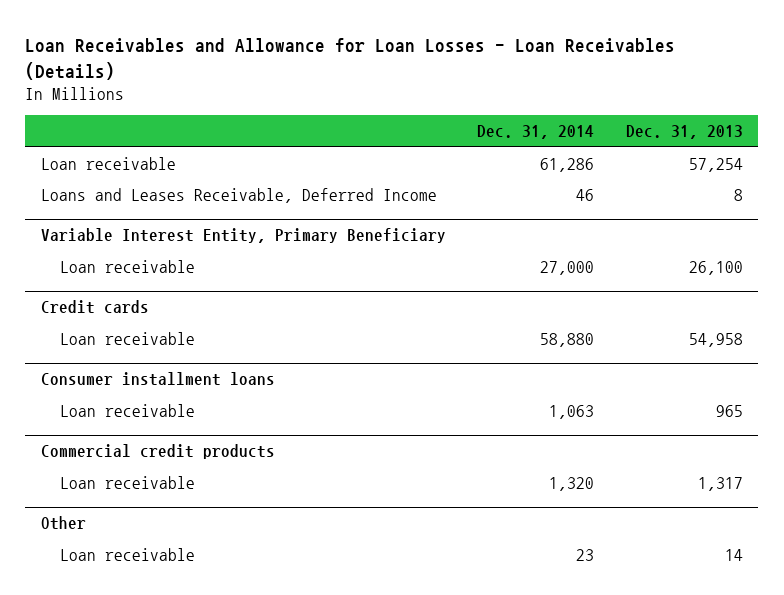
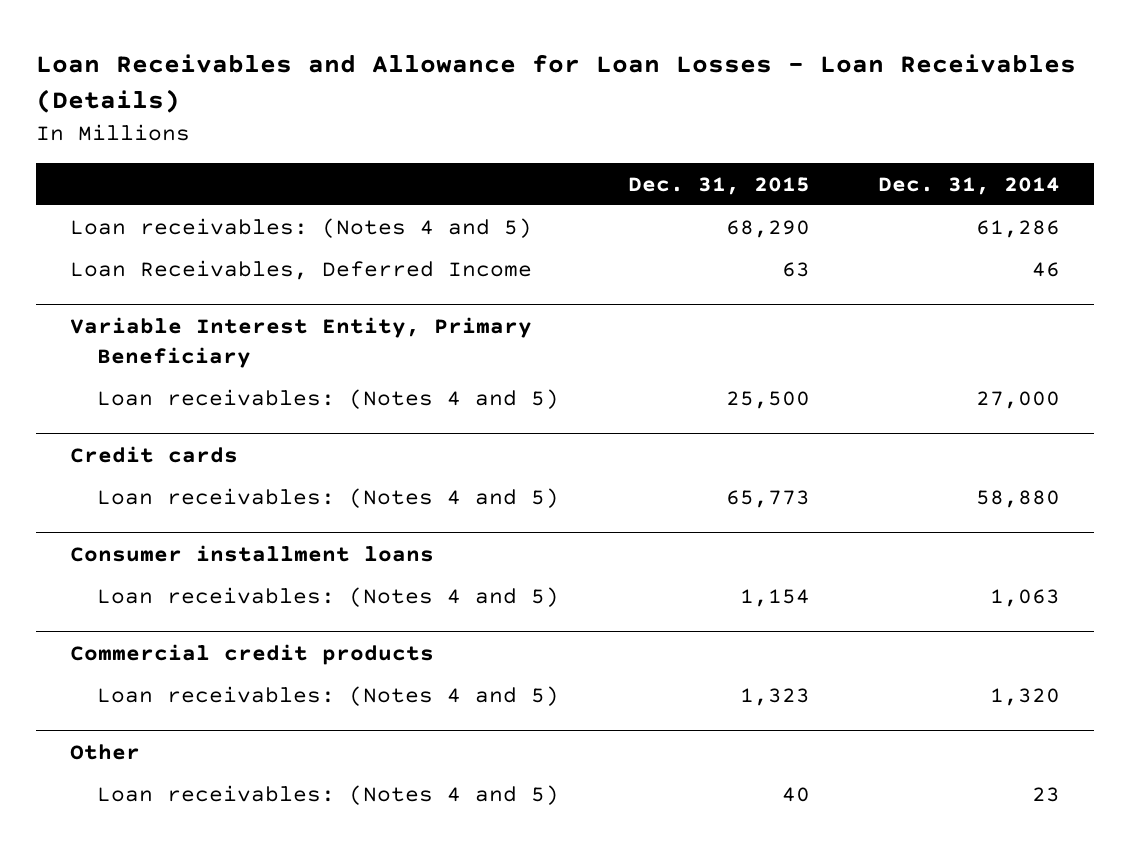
[625,125,743,140] Dec. 31, 2013 -> none
none -> [627,176,810,195] Dec. 31, 2015
[41,156,177,170] Loan receivable -> [70,217,533,238] Loan receivables: (Notes 4 and 5)
[41,187,438,203] Loans and Leases Receivable, Deferred Income -> [70,259,533,280] Loan Receivables, Deferred Income
[59,259,195,273] Loan receivable -> [97,388,560,409] Loan receivables: (Notes 4 and 5)
[59,331,195,345] Loan receivable -> [97,487,560,508] Loan receivables: (Notes 4 and 5)
[59,403,195,417] Loan receivable -> [97,586,560,607] Loan receivables: (Notes 4 and 5)
[59,475,195,489] Loan receivable -> [97,685,560,706] Loan receivables: (Notes 4 and 5)
[59,547,195,561] Loan receivable -> [97,784,560,805] Loan receivables: (Notes 4 and 5)

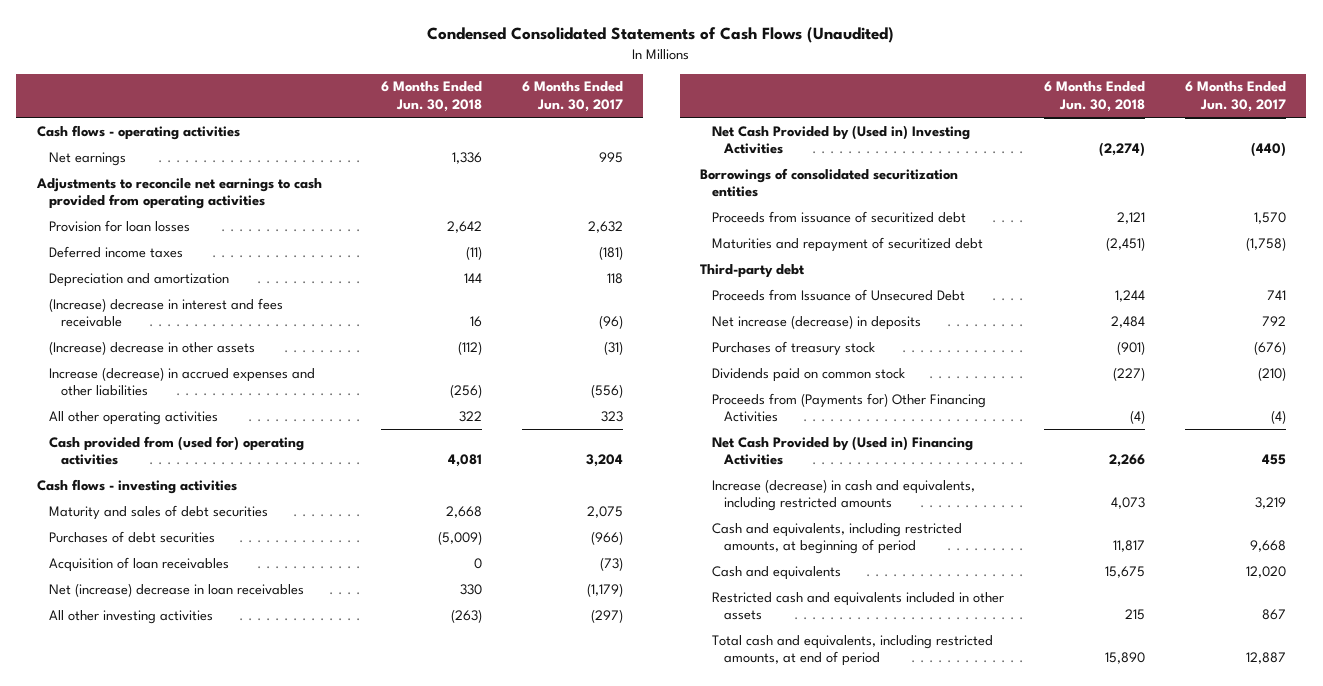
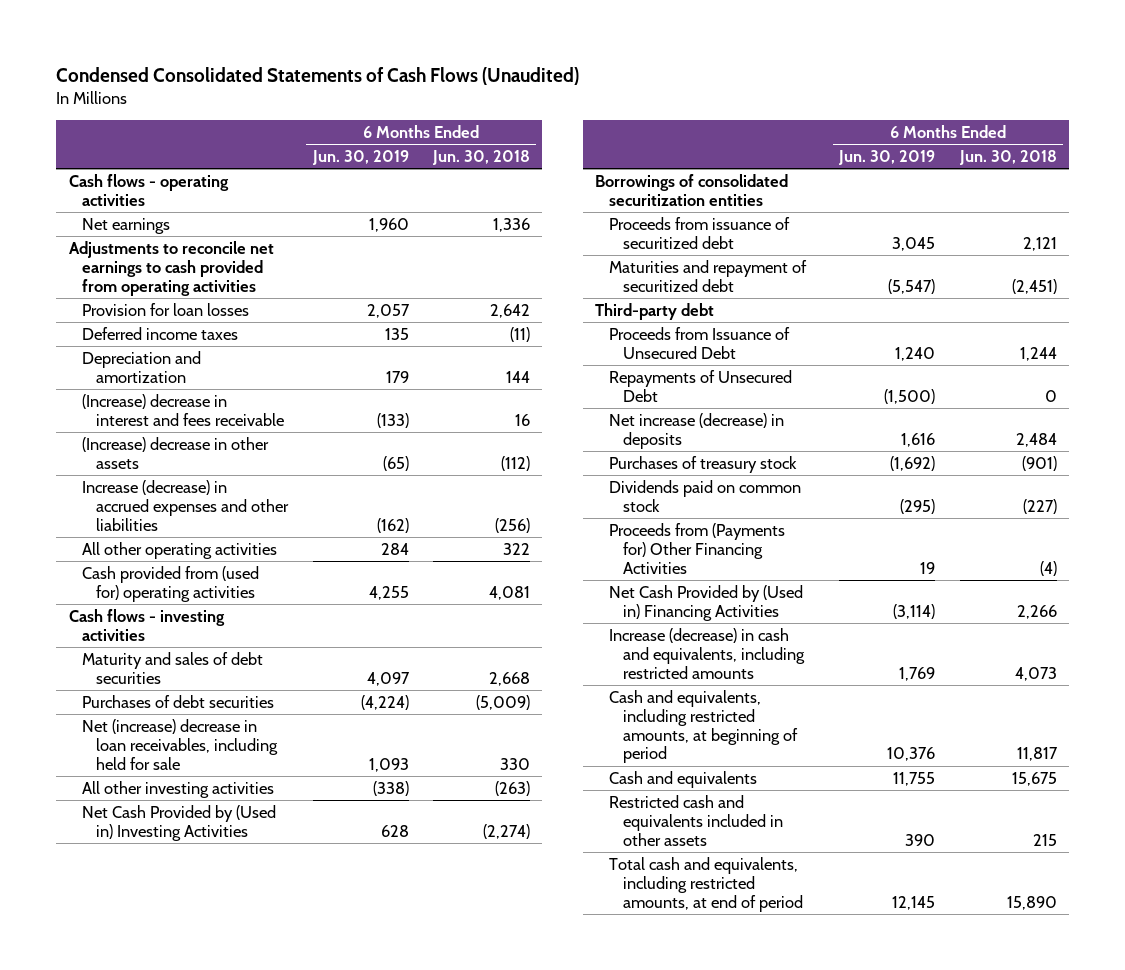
[521,81,623,113] 6 Months Ended Jun. 30, 2017 -> none
none -> [311,149,409,165] Jun. 30, 2019
[48,556,229,572] Acquisition of loan receivables -> none
[48,582,304,597] Net (increase) decrease in loan receivables -> [82,718,279,770] Net (increase) decrease in loan receivables, including held for sale
none -> [609,369,793,402] Repayments of Unsecured Debt

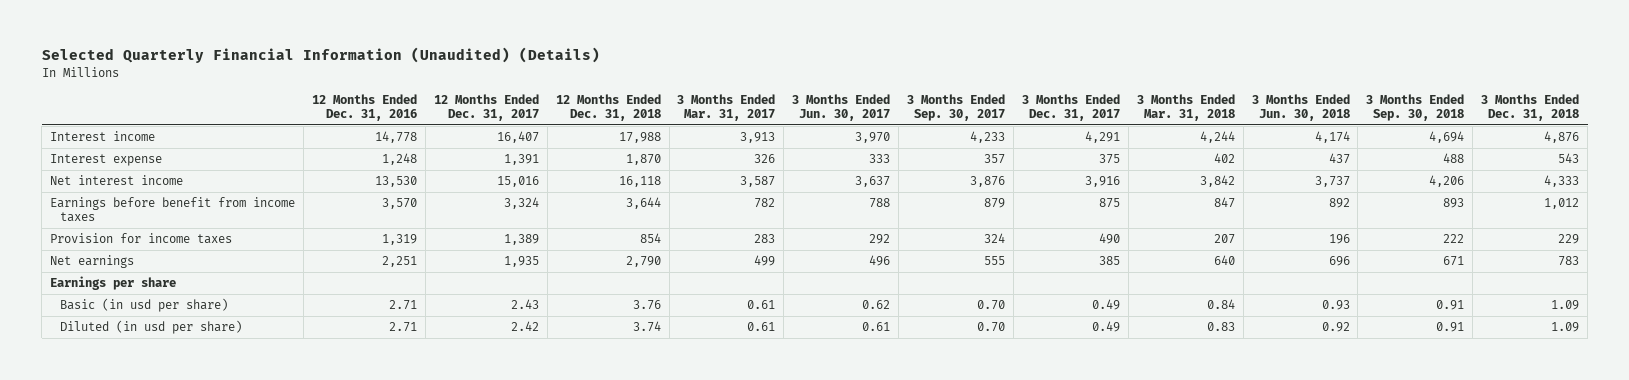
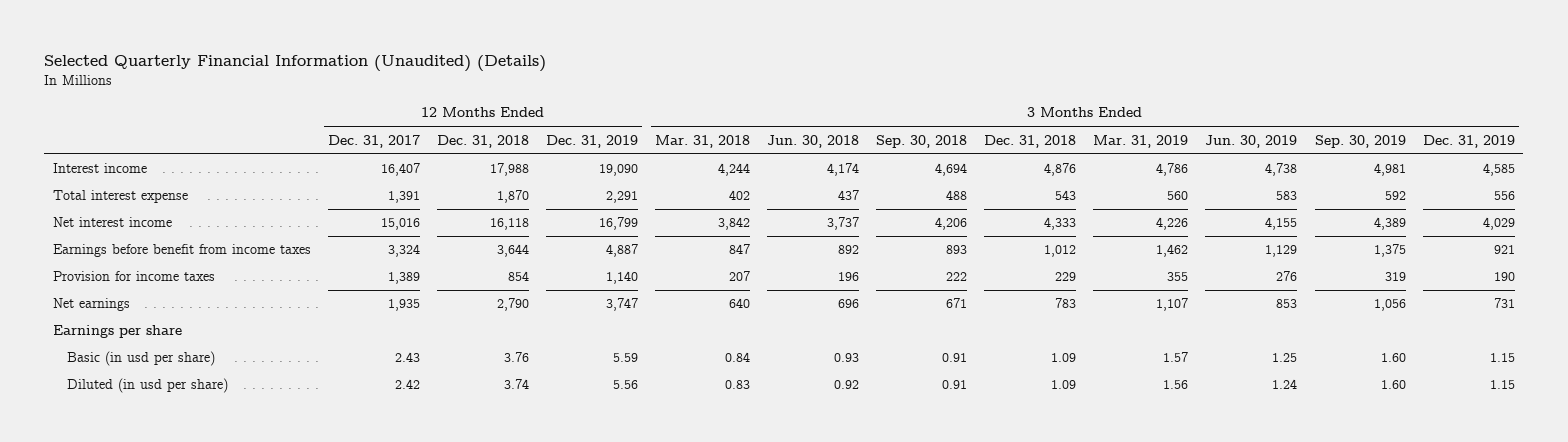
[312,93,418,121] 12 Months Ended Dec. 31, 2016 -> none
[677,93,776,121] 3 Months Ended Mar. 31, 2017 -> none
[792,93,891,121] 3 Months Ended Jun. 30, 2017 -> none
[907,93,1006,121] 3 Months Ended Sep. 30, 2017 -> none
[1021,93,1120,121] 3 Months Ended Dec. 31, 2017 -> none
none -> [546,134,639,148] Dec. 31, 2019
none -> [1093,134,1189,148] Mar. 31, 2019
none -> [1205,134,1298,148] Jun. 30, 2019
none -> [1314,134,1406,148] Sep. 30, 2019
none -> [1422,134,1515,148] Dec. 31, 2019
[50,154,163,167] Interest expense -> [52,190,188,204] Total interest expense

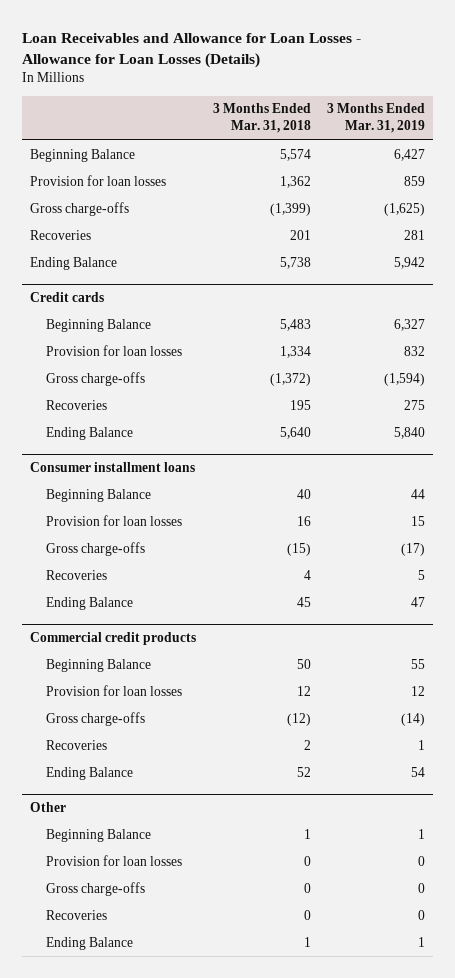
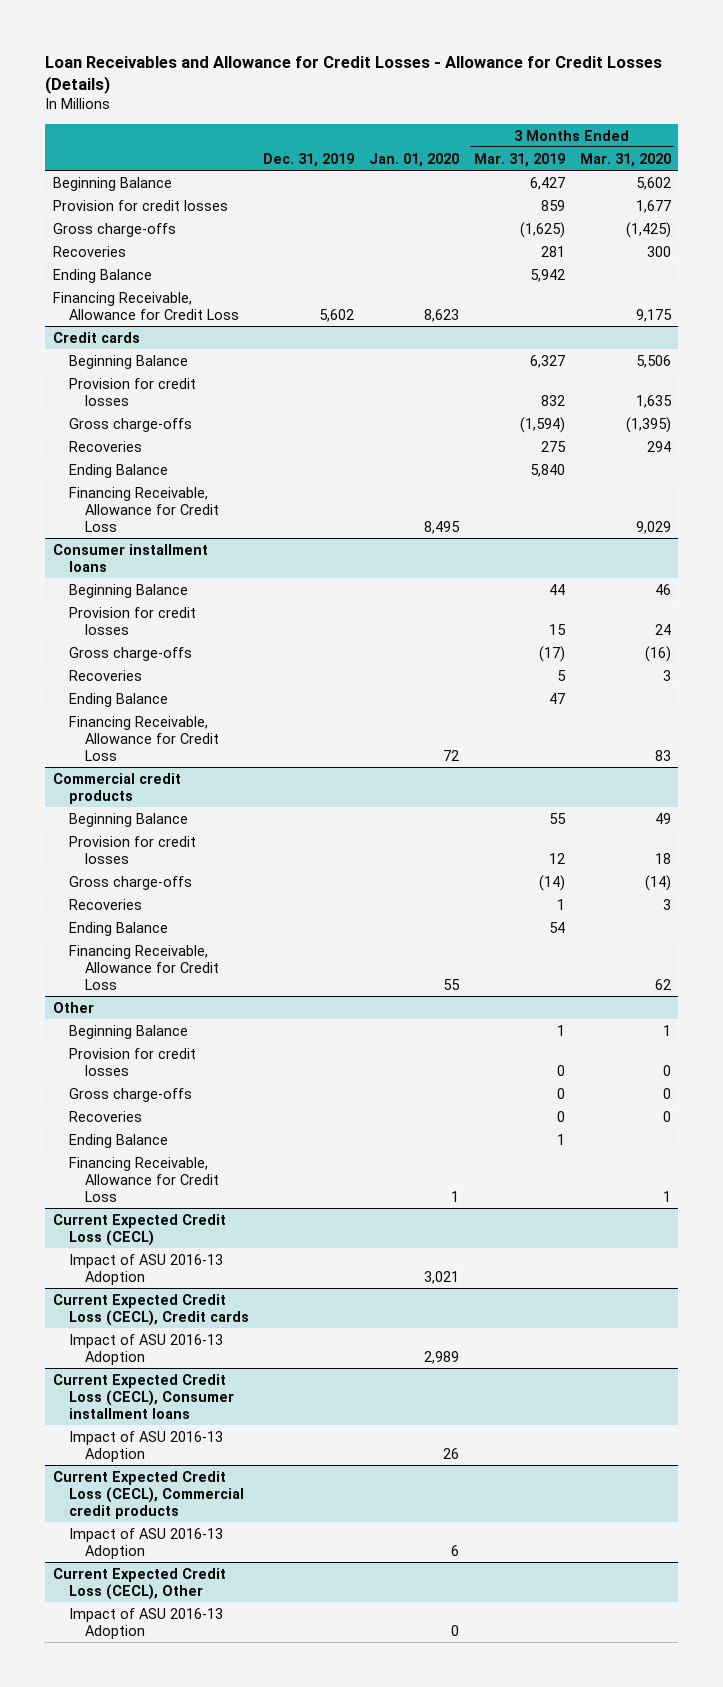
[22,32,362,68] Loan Receivables and Allowance for Loan Losses - Allowance for Loan Losses (Details) -> [45,55,663,94] Loan Receivables and Allowance for Credit Losses - Allowance for Credit Losses (Details)
[212,103,311,134] 3 Months Ended Mar. 31, 2018 -> none
none -> [263,152,355,167] Dec. 31, 2019
none -> [369,152,460,167] Jan. 01, 2020
none -> [579,152,671,167] Mar. 31, 2020
[30,174,167,186] Provision for loan losses -> [52,199,228,211] Provision for credit losses
none -> [52,291,239,320] Financing Receivable, Allowance for Credit Loss
[46,344,183,356] Provision for loan losses -> [68,377,196,406] Provision for credit losses
none -> [68,486,219,532] Financing Receivable, Allowance for Credit Loss
[46,514,183,526] Provision for loan losses -> [68,606,196,635] Provision for credit losses
none -> [68,715,219,761] Financing Receivable, Allowance for Credit Loss
[46,684,183,696] Provision for loan losses -> [68,835,196,864] Provision for credit losses
none -> [68,944,219,990] Financing Receivable, Allowance for Credit Loss
[46,854,183,866] Provision for loan losses -> [68,1047,196,1076] Provision for credit losses
none -> [68,1156,219,1202] Financing Receivable, Allowance for Credit Loss
none -> [52,1213,226,1246] Current Expected Credit Loss (CECL)
none -> [68,1253,223,1285] Impact of ASU 2016-13 Adoption
none -> [52,1293,249,1326] Current Expected Credit Loss (CECL), Credit cards
none -> [68,1333,223,1365] Impact of ASU 2016-13 Adoption
none -> [52,1373,234,1419] Current Expected Credit Loss (CECL), Consumer installment loans
none -> [68,1430,223,1462] Impact of ASU 2016-13 Adoption
none -> [52,1470,244,1519] Current Expected Credit Loss (CECL), Commercial credit products
none -> [68,1527,223,1559] Impact of ASU 2016-13 Adoption
none -> [52,1567,226,1600] Current Expected Credit Loss (CECL), Other
none -> [68,1607,223,1639] Impact of ASU 2016-13 Adoption

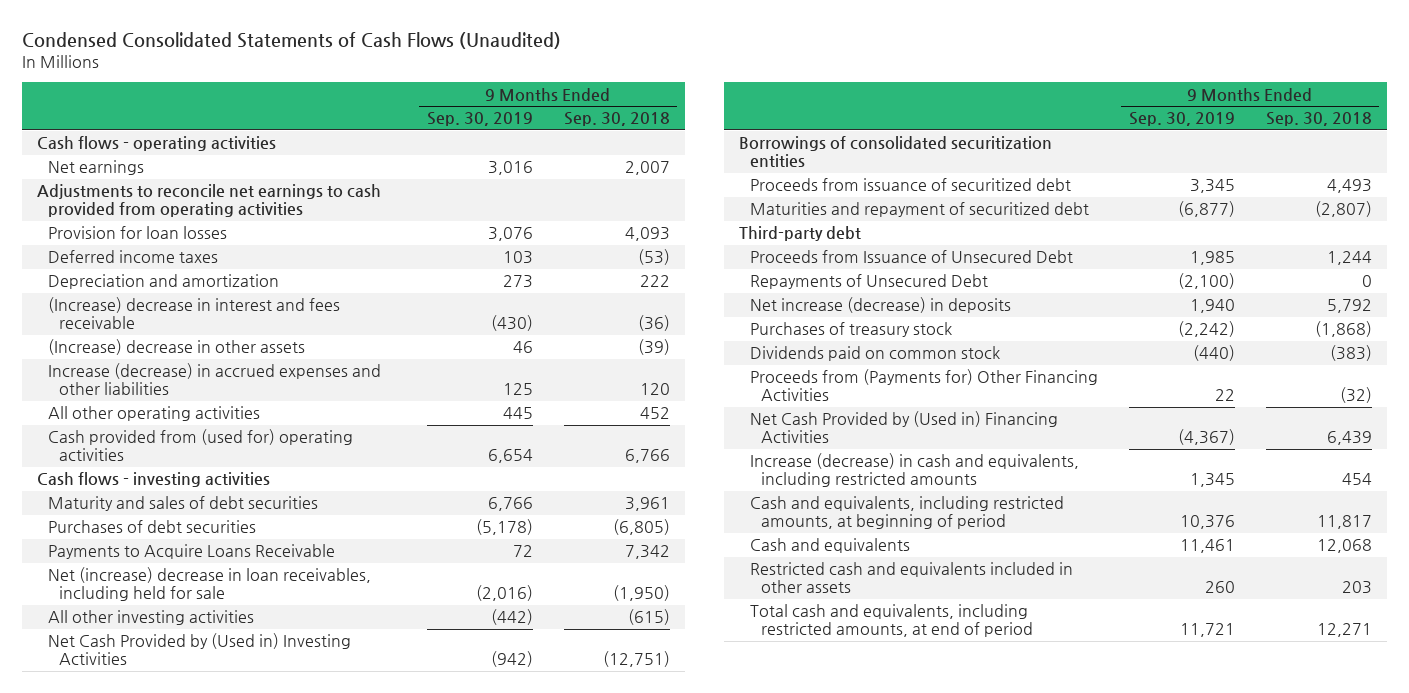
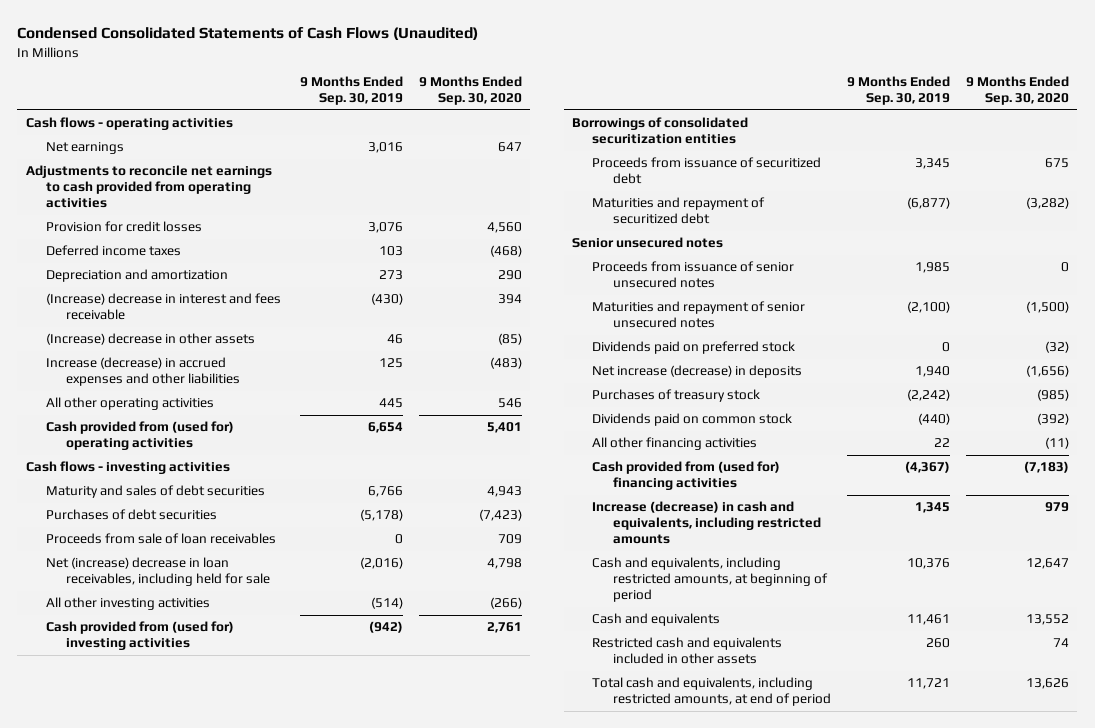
[563,112,670,127] Sep. 30, 2018 -> none
none -> [419,76,523,106] 9 Months Ended Sep. 30, 2020
[47,226,227,240] Provision for loan losses -> [45,221,202,233] Provision for credit losses
[47,544,335,560] Payments to Acquire Loans Receivable -> none
none -> [45,533,276,545] Proceeds from sale of loan receivables
[490,609,533,626] (442) -> [371,597,404,610] (514)
[47,633,351,666] Net Cash Provided by (Used in) Investing Activities -> [45,621,234,651] Cash provided from (used for) investing activities
[739,226,862,242] Third-party debt -> [572,237,724,249] Senior unsecured notes
[750,250,1074,264] Proceeds from Issuance of Unsecured Debt -> [592,261,795,289] Proceeds from issuance of senior unsecured notes
[750,274,989,290] Repayments of Unsecured Debt -> [592,301,806,329] Maturities and repayment of senior unsecured notes
none -> [592,341,796,355] Dividends paid on preferred stock
[750,369,1099,402] Proceeds from (Payments for) Other Financing Activities -> [592,437,758,451] All other financing activities
[750,411,1059,444] Net Cash Provided by (Used in) Financing Activities -> [592,461,781,491] Cash provided from (used for) financing activities

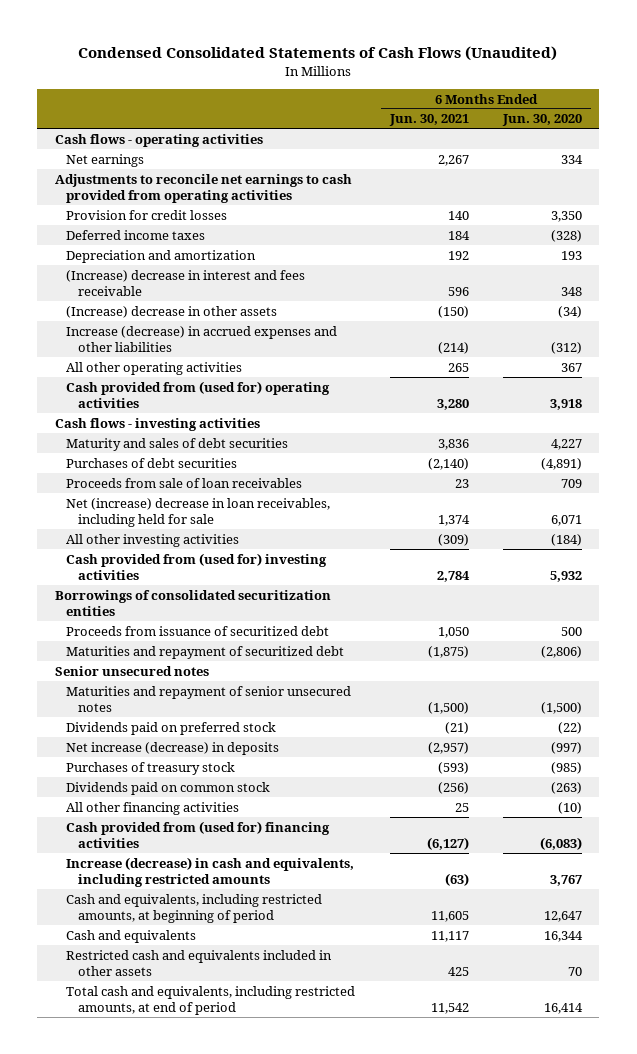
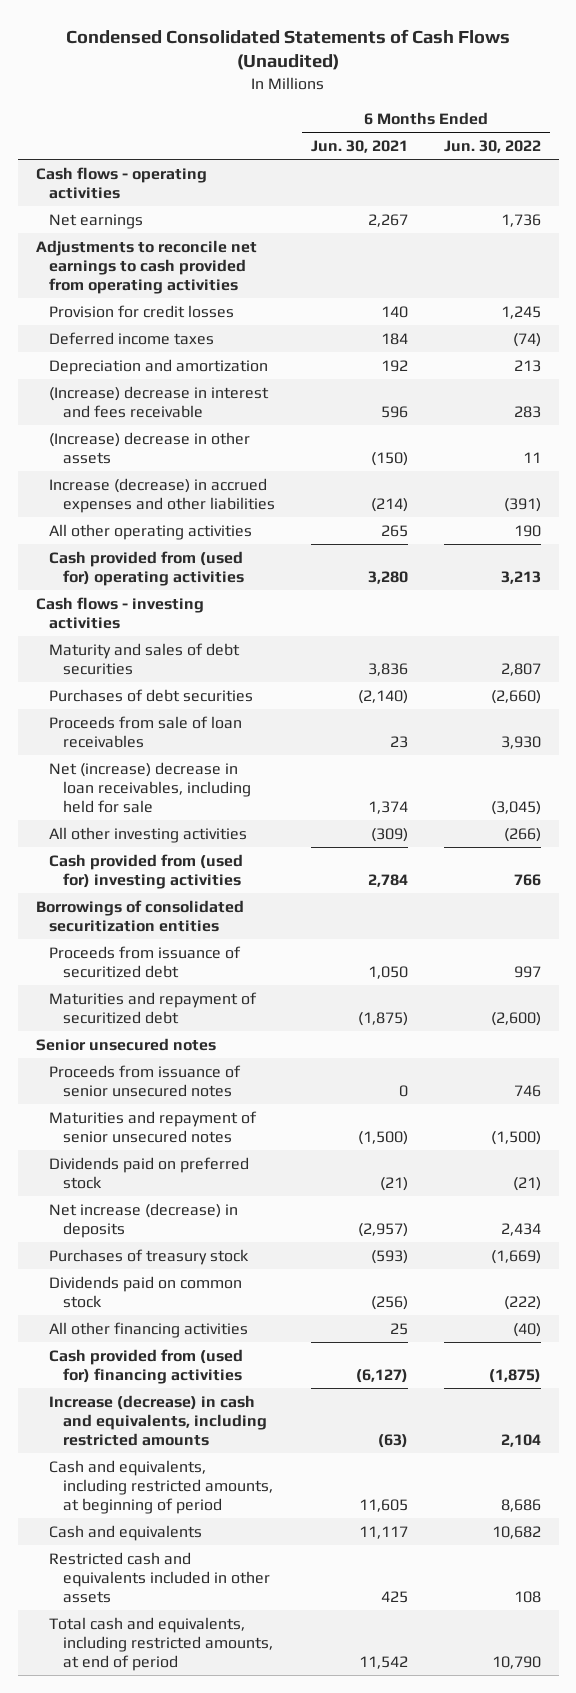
[502,114,583,127] Jun. 30, 2020 -> none
none -> [443,139,541,153] Jun. 30, 2022
none -> [49,1064,242,1097] Proceeds from issuance of senior unsecured notes

